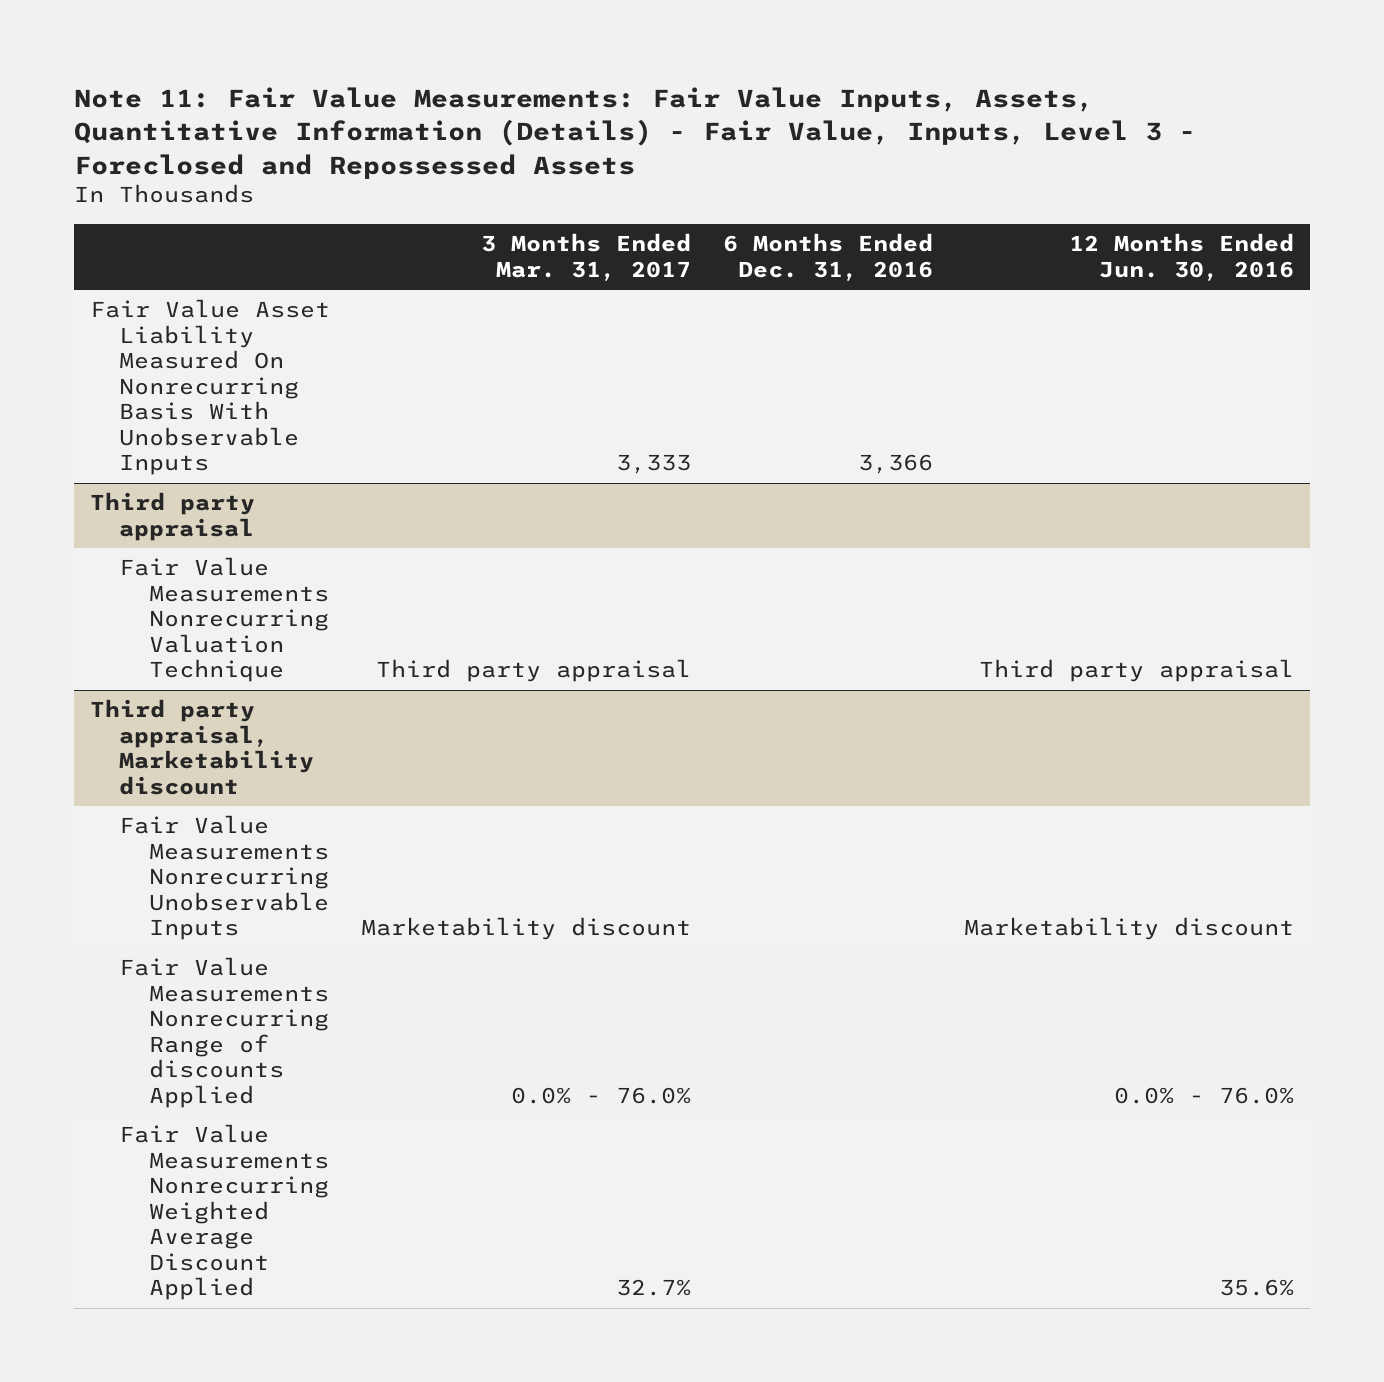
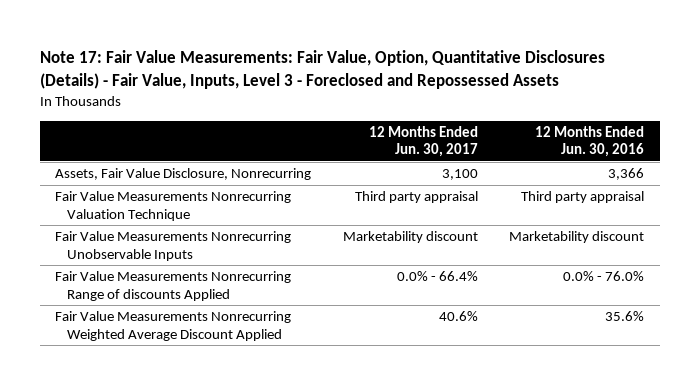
[74,87,1197,179] Note 11: Fair Value Measurements: Fair Value Inputs, Assets, Quantitative Information (Details) - Fair Value, Inputs, Level 3 - Foreclosed and Repossessed Assets -> [39,49,605,89] Note 17: Fair Value Measurements: Fair Value, Option, Quantitative Disclosures (Details) - Fair Value, Inputs, Level 3 - Foreclosed and Repossessed Assets
[481,233,692,281] 3 Months Ended Mar. 31, 2017 -> none
[722,233,933,281] 6 Months Ended Dec. 31, 2016 -> none
none -> [368,125,478,158] 12 Months Ended Jun. 30, 2017
[89,299,330,476] Fair Value Asset Liability Measured On Nonrecurring Basis With Unobservable Inputs -> none
[89,492,255,541] Third party appraisal -> none
none -> [55,168,312,181] Assets, Fair Value Disclosure, Nonrecurring
[89,699,315,795] Third party appraisal, Marketability discount -> none

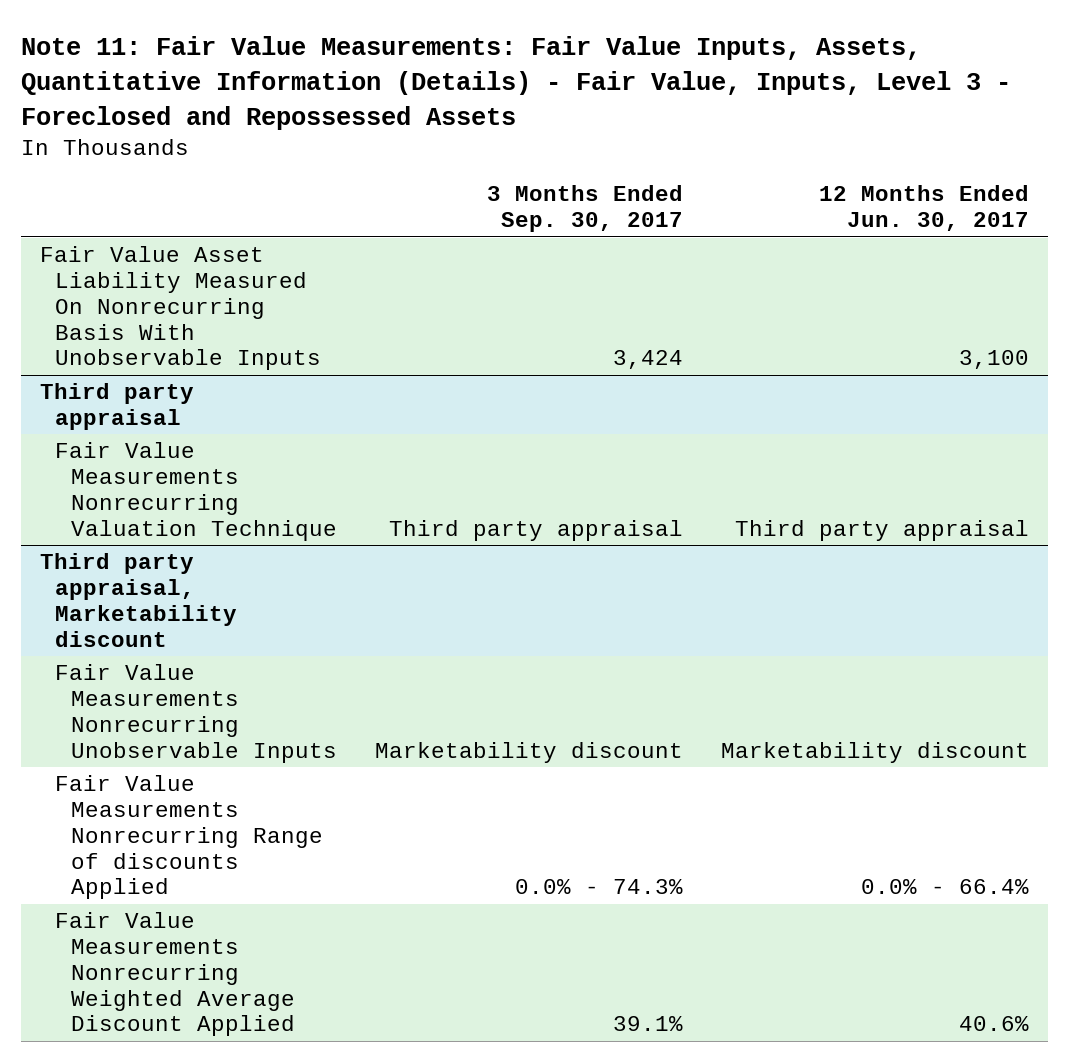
[39,49,605,89] Note 17: Fair Value Measurements: Fair Value, Option, Quantitative Disclosures (Details) - Fair Value, Inputs, Level 3 - Foreclosed and Repossessed Assets -> [20,36,1011,130] Note 11: Fair Value Measurements: Fair Value Inputs, Assets, Quantitative Information (Details) - Fair Value, Inputs, Level 3 - Foreclosed and Repossessed Assets
[535,125,645,158] 12 Months Ended Jun. 30, 2016 -> none
none -> [487,185,684,233] 3 Months Ended Sep. 30, 2017
[55,168,312,181] Assets, Fair Value Disclosure, Nonrecurring -> none
none -> [39,246,322,371] Fair Value Asset Liability Measured On Nonrecurring Basis With Unobservable Inputs
none -> [39,383,194,431] Third party appraisal
none -> [39,553,238,647] Third party appraisal, Marketability discount

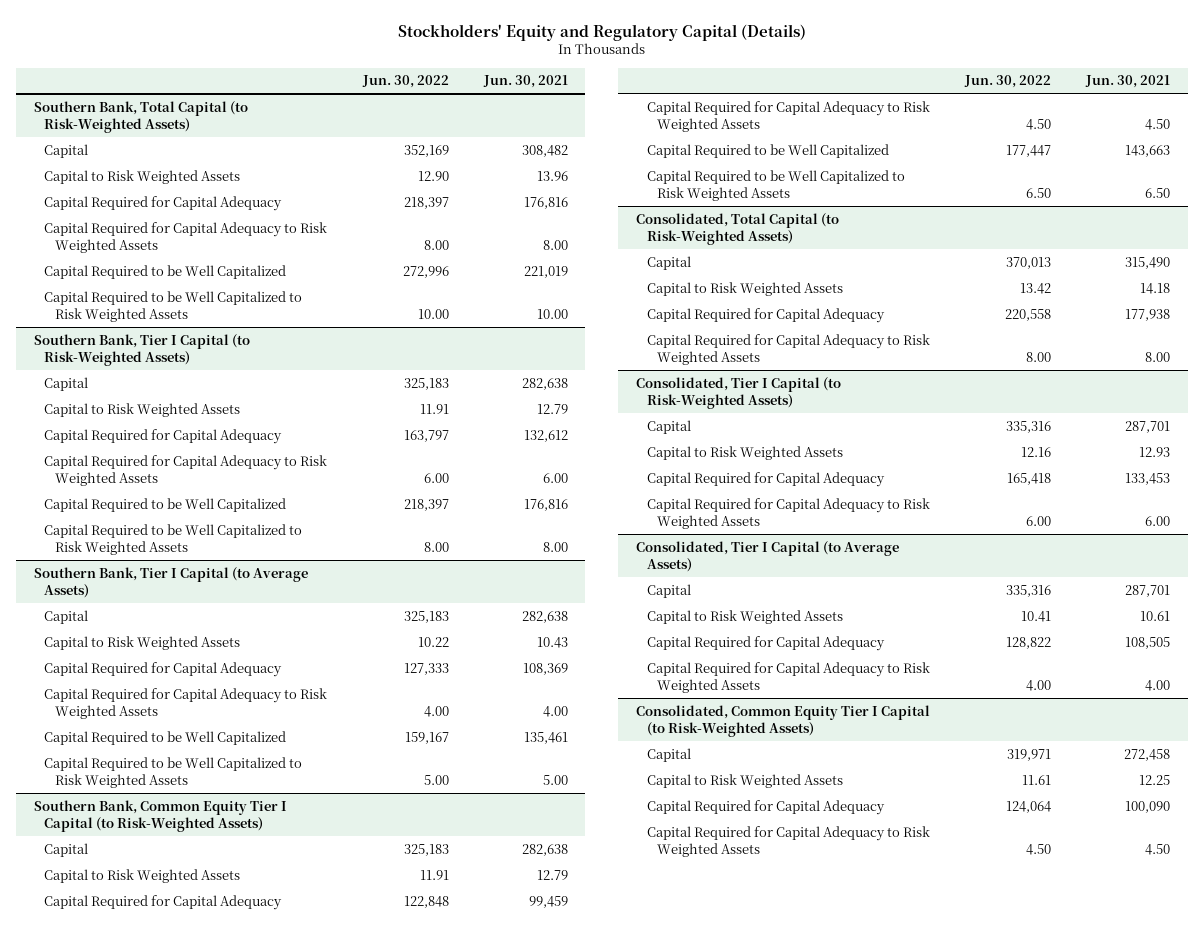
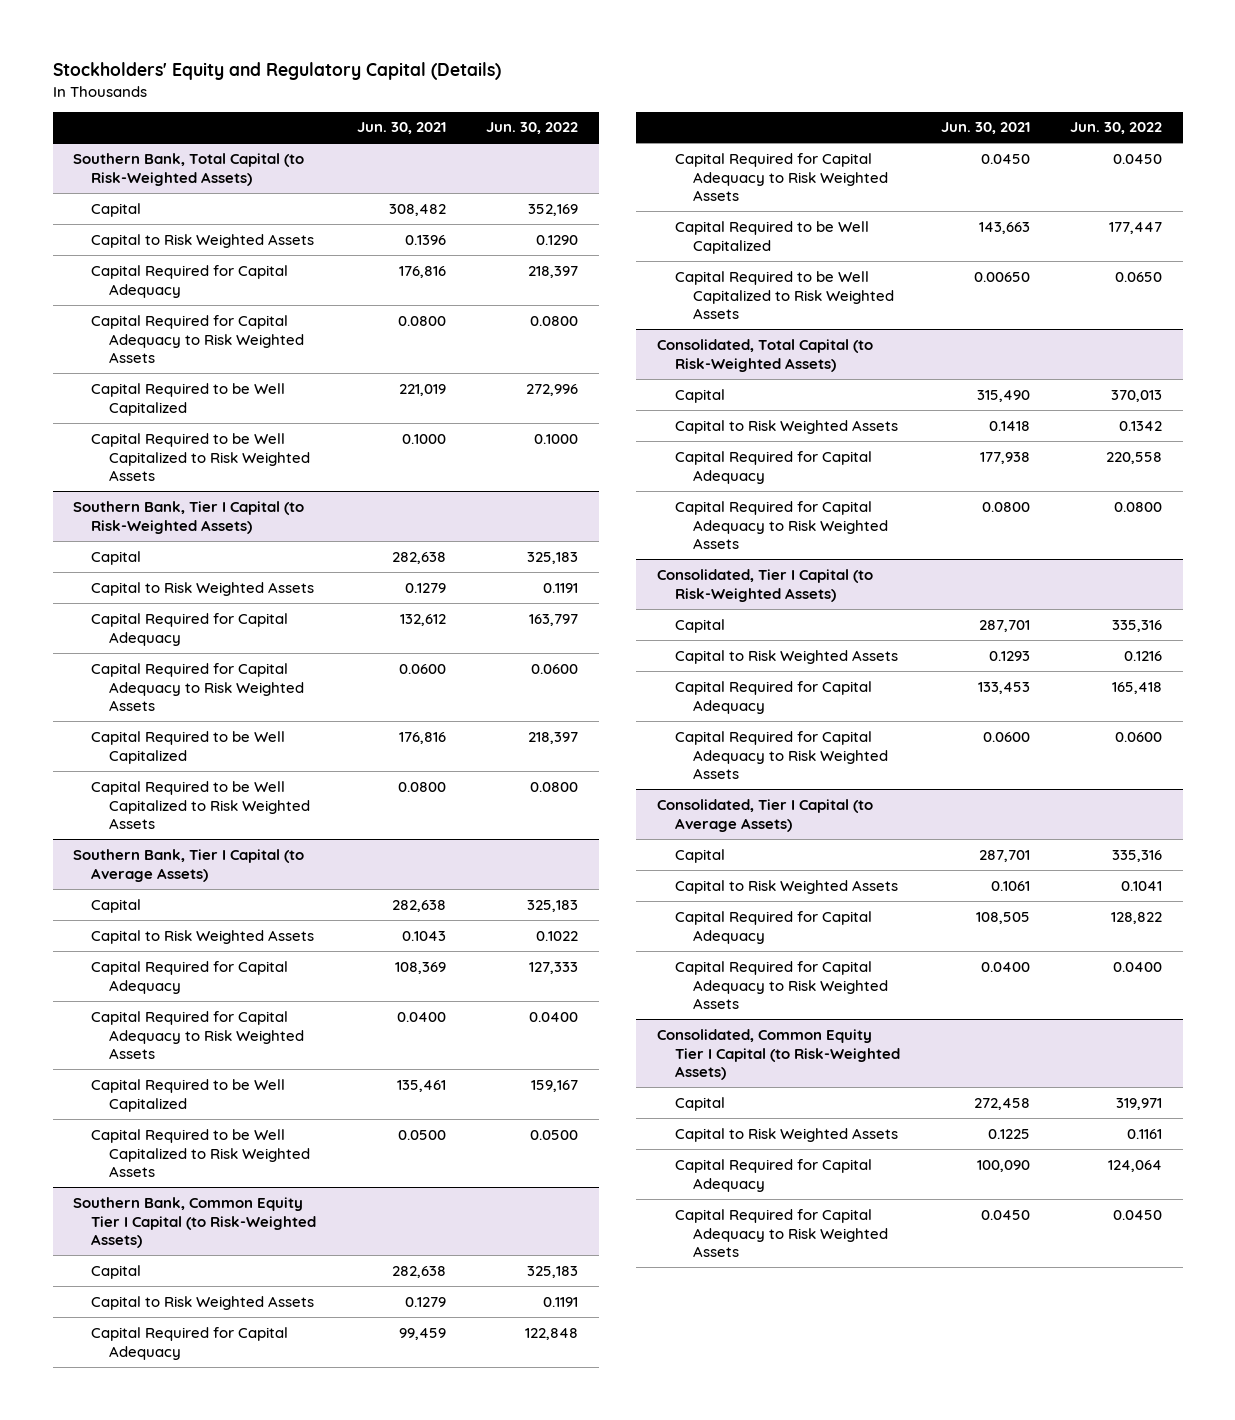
[417,170,449,181] 12.90 -> [536,234,579,245] 0.1290
[536,170,568,181] 13.96 -> [404,234,446,245] 0.1396
[423,239,449,250] 8.00 -> [530,315,579,326] 0.0800
[542,239,568,250] 8.00 -> [397,315,446,326] 0.0800
[417,308,449,319] 10.00 -> [534,433,579,444] 0.1000
[536,308,568,319] 10.00 -> [401,433,446,444] 0.1000
[419,403,449,414] 11.91 -> [543,582,579,593] 0.1191
[536,403,568,414] 12.79 -> [404,582,446,593] 0.1279
[423,472,449,483] 6.00 -> [531,663,579,674] 0.0600
[542,472,568,483] 6.00 -> [398,663,446,674] 0.0600
[423,541,449,552] 8.00 -> [530,781,579,792] 0.0800
[542,541,568,552] 8.00 -> [397,781,446,792] 0.0800
[417,636,449,647] 10.22 -> [536,930,579,941] 0.1022
[536,636,568,648] 10.43 -> [401,930,446,941] 0.1043
[423,705,449,717] 4.00 -> [529,1011,579,1022] 0.0400
[542,705,568,717] 4.00 -> [396,1011,446,1022] 0.0400
[423,774,449,785] 5.00 -> [530,1129,579,1140] 0.0500
[542,774,568,785] 5.00 -> [397,1129,446,1140] 0.0500
[419,869,449,880] 11.91 -> [543,1296,579,1307] 0.1191
[536,869,568,880] 12.79 -> [404,1296,446,1307] 0.1279
[1026,118,1052,130] 4.50 -> [1113,153,1163,164] 0.0450
[1145,118,1171,130] 4.50 -> [980,153,1030,164] 0.0450
[1026,187,1052,198] 6.50 -> [1115,271,1163,282] 0.0650
[1145,187,1171,198] 6.50 -> [973,271,1030,282] 0.00650
[1020,282,1052,294] 13.42 -> [1119,420,1163,431] 0.1342
[1140,282,1171,294] 14.18 -> [988,420,1030,431] 0.1418
[1026,351,1052,362] 8.00 -> [1114,501,1163,512] 0.0800
[1145,351,1171,362] 8.00 -> [981,501,1030,512] 0.0800
[1021,446,1052,457] 12.16 -> [1124,650,1163,661] 0.1216
[1139,446,1171,457] 12.93 -> [988,650,1030,661] 0.1293
[1026,515,1052,526] 6.00 -> [1115,731,1163,742] 0.0600
[1145,515,1171,526] 6.00 -> [982,731,1030,742] 0.0600
[1021,610,1052,622] 10.41 -> [1121,880,1163,891] 0.1041
[1140,610,1171,621] 10.61 -> [990,880,1030,891] 0.1061
[1026,679,1052,691] 4.00 -> [1113,961,1163,972] 0.0400
[1145,679,1171,691] 4.00 -> [980,961,1030,972] 0.0400
[1022,774,1052,785] 11.61 -> [1127,1128,1163,1139] 0.1161
[1139,774,1171,785] 12.25 -> [987,1128,1030,1139] 0.1225
[1026,843,1052,855] 4.50 -> [1113,1209,1163,1220] 0.0450
[1145,843,1171,855] 4.50 -> [980,1209,1030,1220] 0.0450

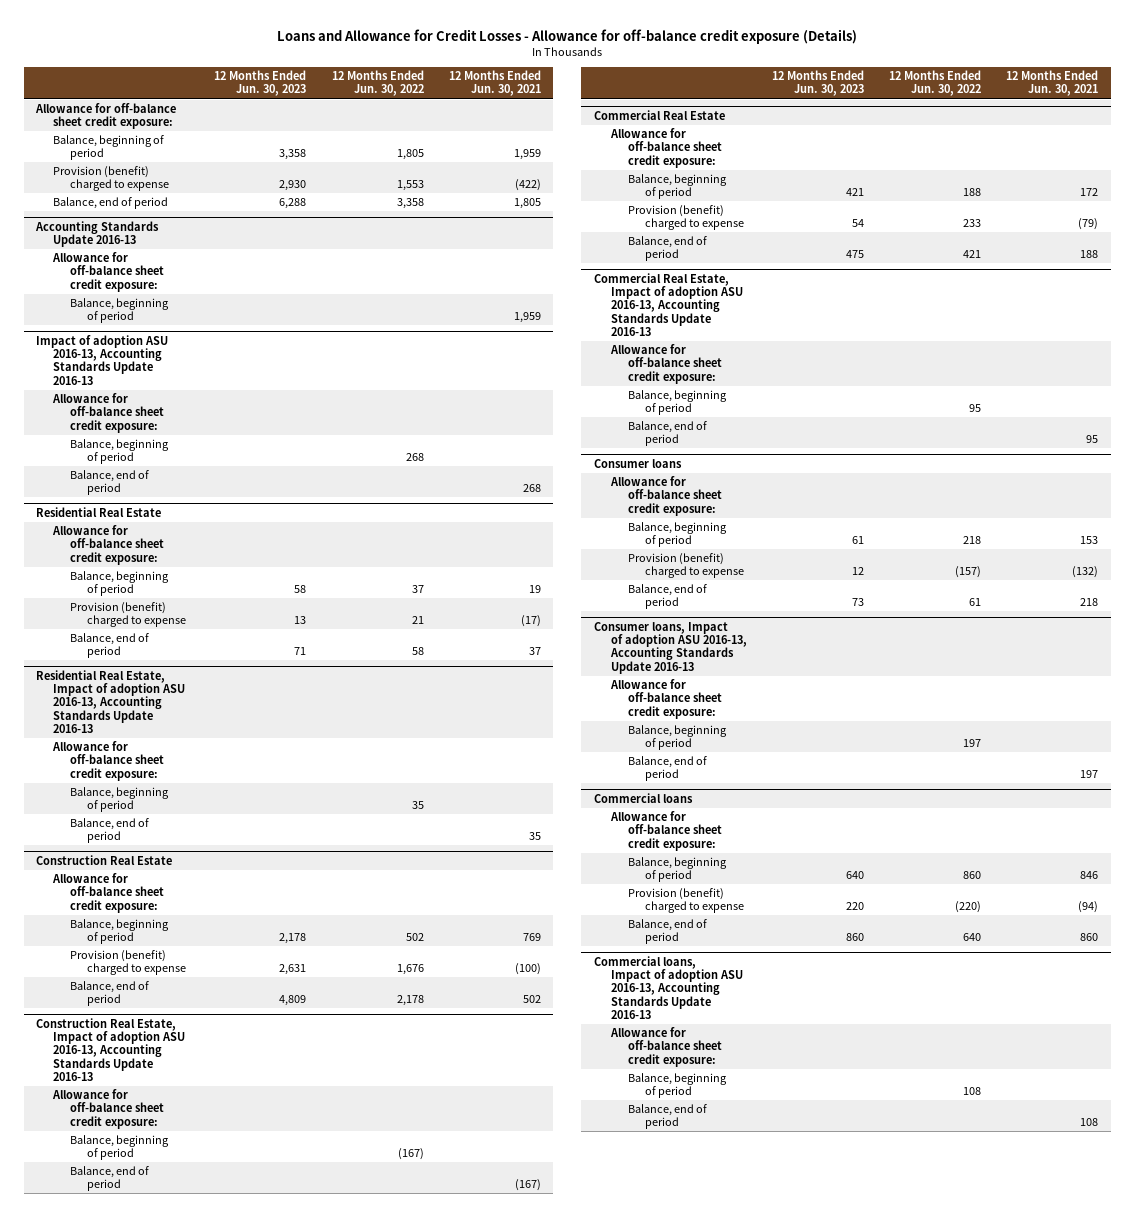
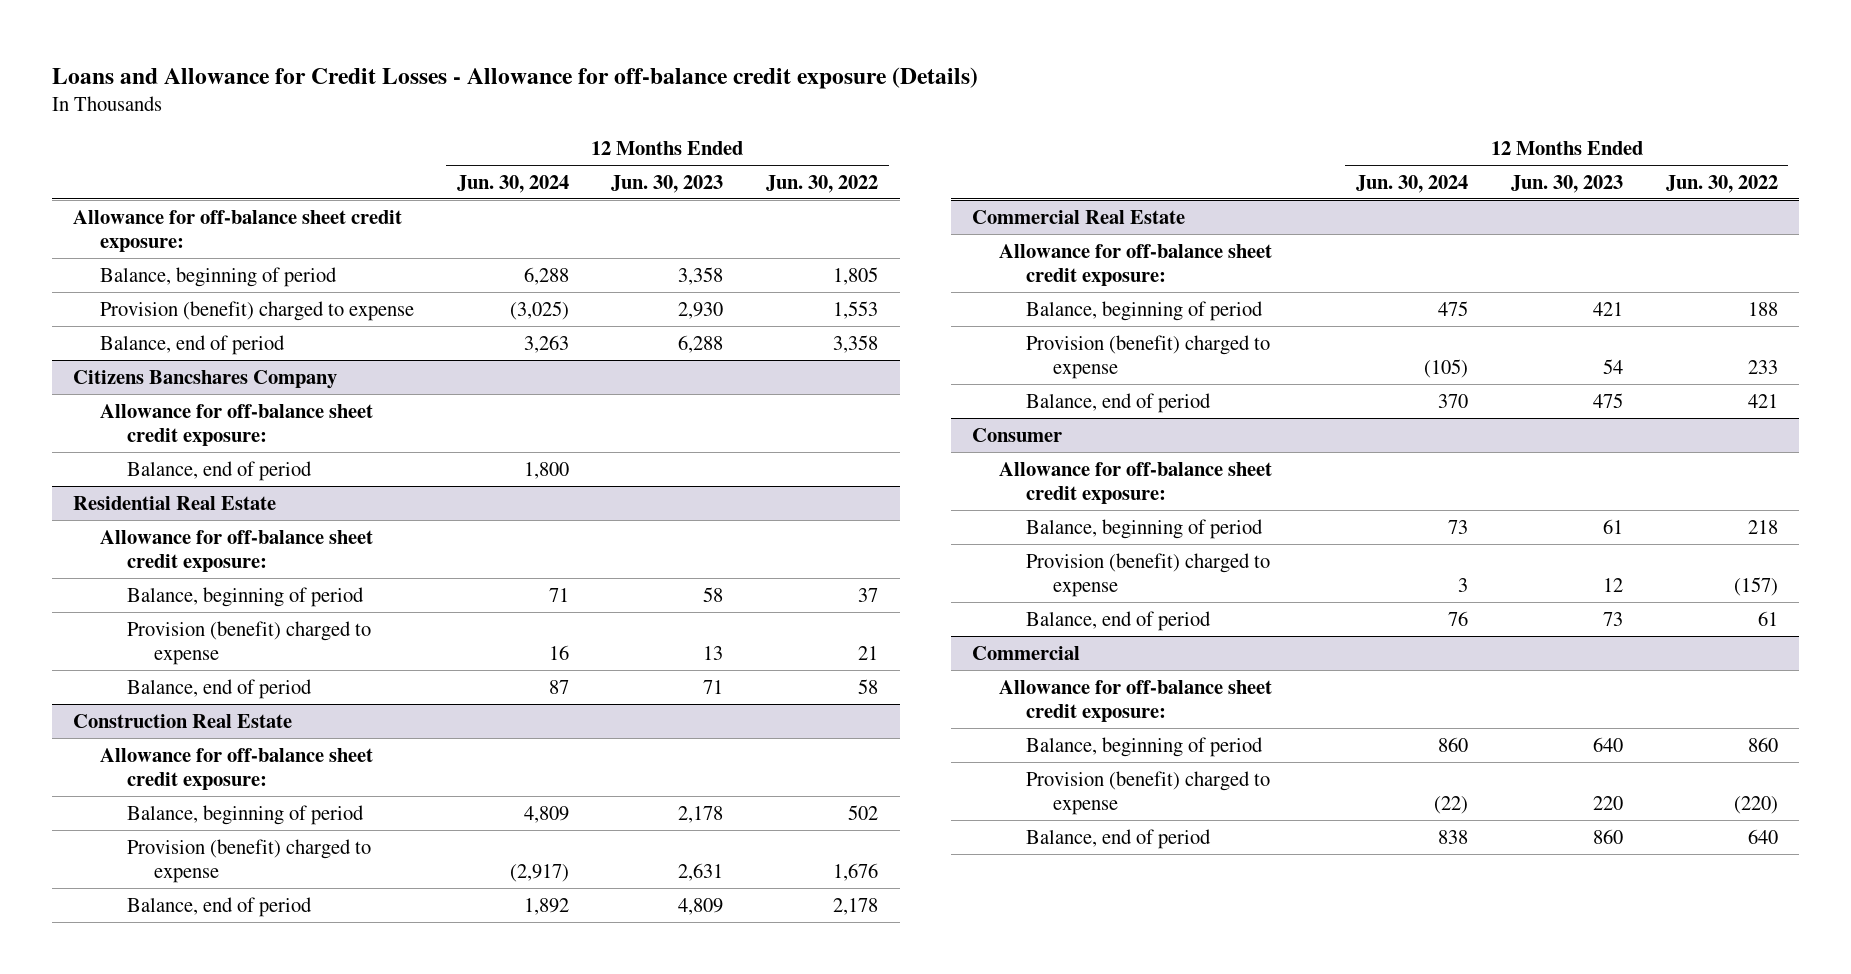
[448,70,541,97] 12 Months Ended Jun. 30, 2021 -> none
none -> [456,174,569,193] Jun. 30, 2024
[35,220,160,248] Accounting Standards Update 2016-13 -> none
[52,252,165,292] Allowance for off-balance sheet credit exposure: -> none
[70,298,170,324] Balance, beginning of period -> none
[36,334,169,385] Impact of adoption ASU 2016-13, Accounting Standards Update 2016-13 -> none
none -> [72,369,337,389] Citizens Bancshares Company
[70,439,170,465] Balance, beginning of period -> none
[36,669,186,733] Residential Real Estate, Impact of adoption ASU 2016-13, Accounting Standards Update 2016-13 -> none
[52,741,165,781] Allowance for off-balance sheet credit exposure: -> none
[70,787,170,813] Balance, beginning of period -> none
[70,818,150,844] Balance, end of period -> none
[36,1017,186,1081] Construction Real Estate, Impact of adoption ASU 2016-13, Accounting Standards Update 2016-13 -> none
[52,1089,165,1129] Allowance for off-balance sheet credit exposure: -> none
[70,1135,170,1161] Balance, beginning of period -> none
[70,1166,150,1192] Balance, end of period -> none
[593,272,743,336] Commercial Real Estate, Impact of adoption ASU 2016-13, Accounting Standards Update 2016-13 -> none
[609,344,722,384] Allowance for off-balance sheet credit exposure: -> none
[627,390,727,416] Balance, beginning of period -> none
[627,421,707,447] Balance, end of period -> none
[593,458,682,468] Consumer loans -> [972,427,1063,442] Consumer
[593,621,747,674] Consumer loans, Impact of adoption ASU 2016-13, Accounting Standards Update 2016-13 -> none
[609,679,722,719] Allowance for off-balance sheet credit exposure: -> none
[627,725,727,751] Balance, beginning of period -> none
[627,756,707,782] Balance, end of period -> none
[593,792,693,803] Commercial loans -> [972,645,1081,660] Commercial
[593,955,743,1019] Commercial loans, Impact of adoption ASU 2016-13, Accounting Standards Update 2016-13 -> none
[609,1027,722,1067] Allowance for off-balance sheet credit exposure: -> none
[627,1073,727,1099] Balance, beginning of period -> none
[627,1104,707,1130] Balance, end of period -> none

